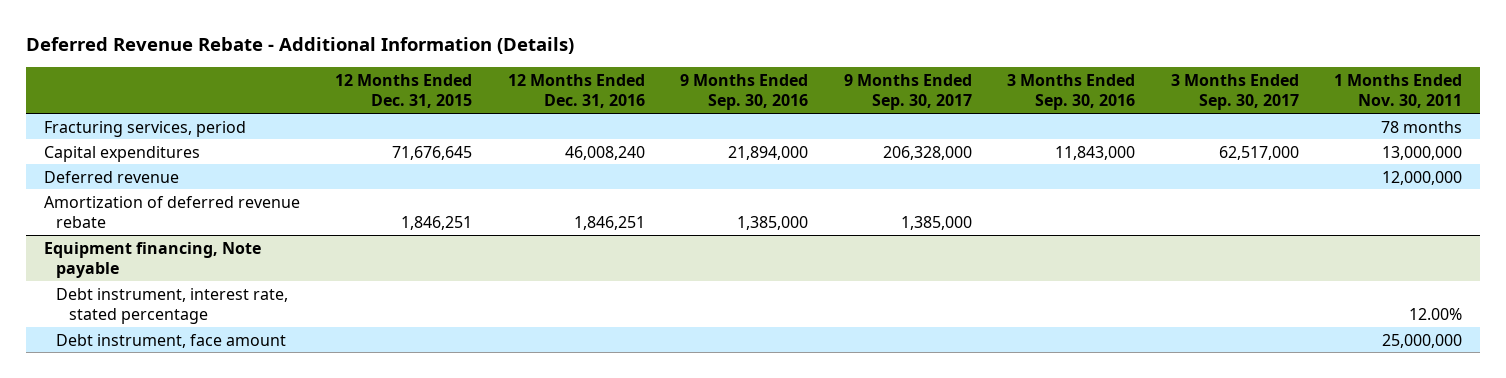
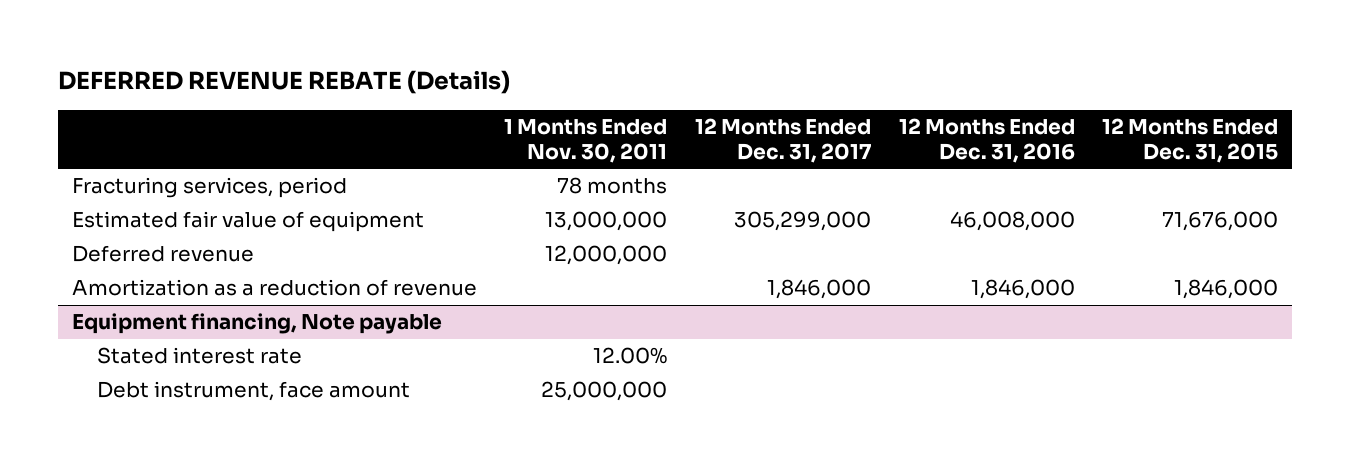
[26,37,575,55] Deferred Revenue Rebate - Additional Information (Details) -> [57,70,510,95] DEFERRED REVENUE REBATE (Details)
[680,73,809,111] 9 Months Ended Sep. 30, 2016 -> none
[843,73,972,111] 9 Months Ended Sep. 30, 2017 -> none
[1007,73,1136,111] 3 Months Ended Sep. 30, 2016 -> none
[1170,73,1299,111] 3 Months Ended Sep. 30, 2017 -> none
none -> [694,118,871,163] 12 Months Ended Dec. 31, 2017
[43,145,200,162] Capital expenditures -> none
none -> [71,211,424,233] Estimated fair value of equipment
[43,195,300,229] Amortization of deferred revenue rebate -> [71,279,477,297] Amortization as a reduction of revenue
[401,216,473,231] 1,846,251 -> [1174,279,1279,300] 1,846,000
[573,216,645,231] 1,846,251 -> [970,279,1075,300] 1,846,000
[56,287,289,325] Debt instrument, interest rate, stated percentage -> [97,347,303,365] Stated interest rate

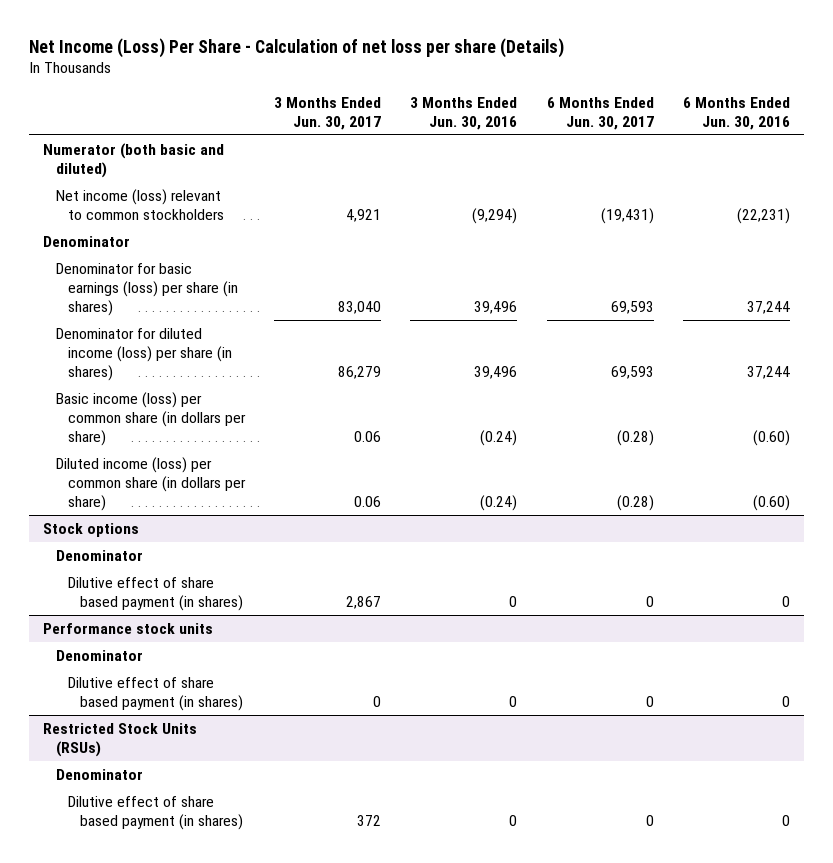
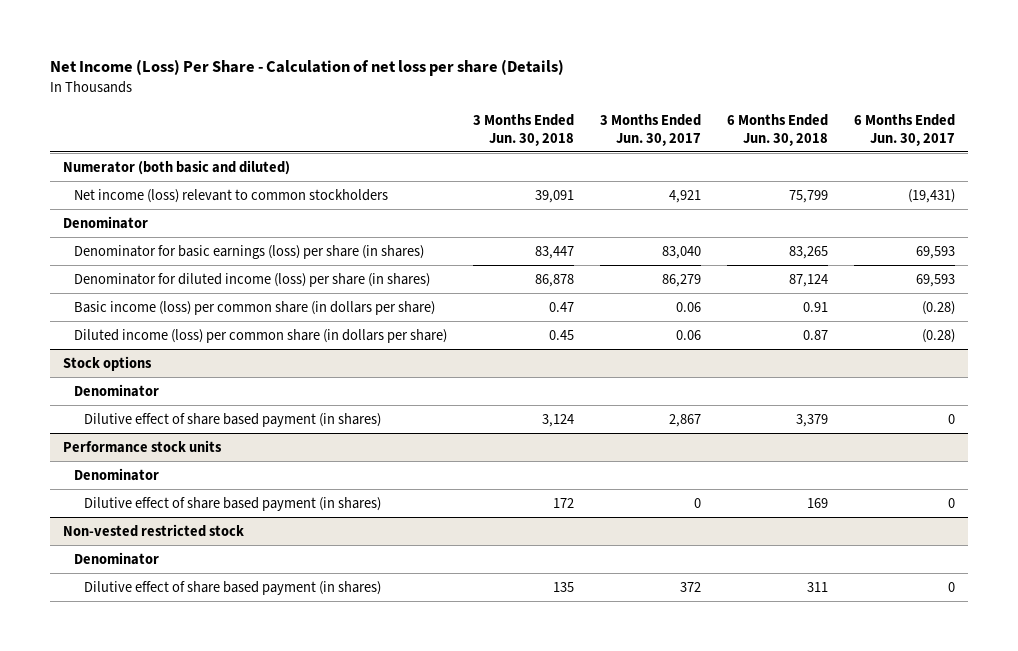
[410,96,518,130] 3 Months Ended Jun. 30, 2016 -> none
[682,96,790,130] 6 Months Ended Jun. 30, 2016 -> none
none -> [472,113,574,146] 3 Months Ended Jun. 30, 2018
none -> [726,113,828,146] 6 Months Ended Jun. 30, 2018
[43,722,198,757] Restricted Stock Units (RSUs) -> [63,523,245,537] Non-vested restricted stock

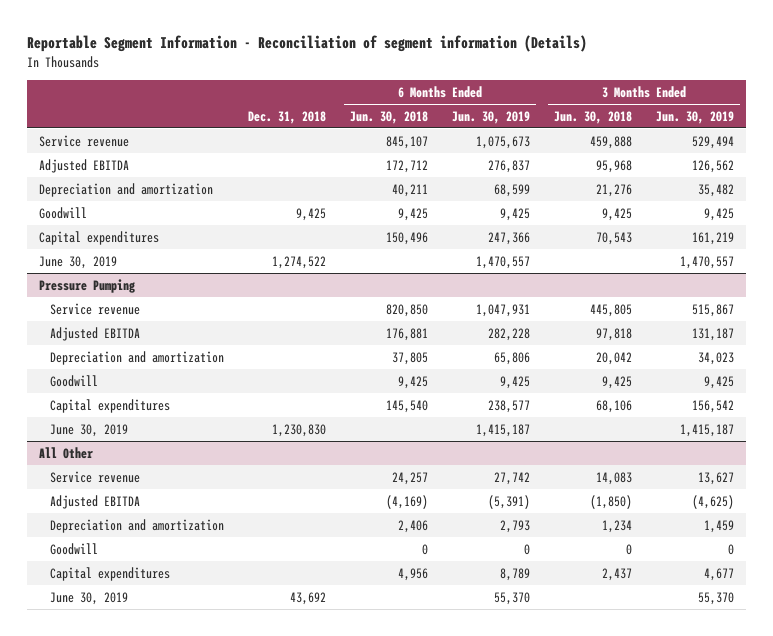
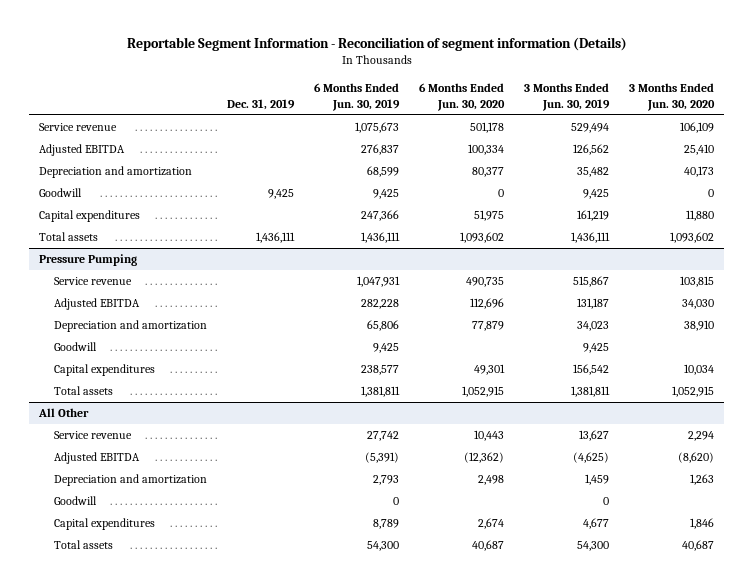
[247,110,326,124] Dec. 31, 2018 -> none
[349,110,428,124] Jun. 30, 2018 -> none
[553,110,632,124] Jun. 30, 2018 -> none
none -> [226,98,295,110] Dec. 31, 2019
none -> [418,82,505,111] 6 Months Ended Jun. 30, 2020
none -> [629,82,716,111] 3 Months Ended Jun. 30, 2020
[39,255,118,269] June 30, 2019 -> none
none -> [39,232,99,242] Total assets
[49,423,128,437] June 30, 2019 -> none
none -> [53,386,113,396] Total assets
[49,591,128,605] June 30, 2019 -> none
none -> [53,540,113,550] Total assets

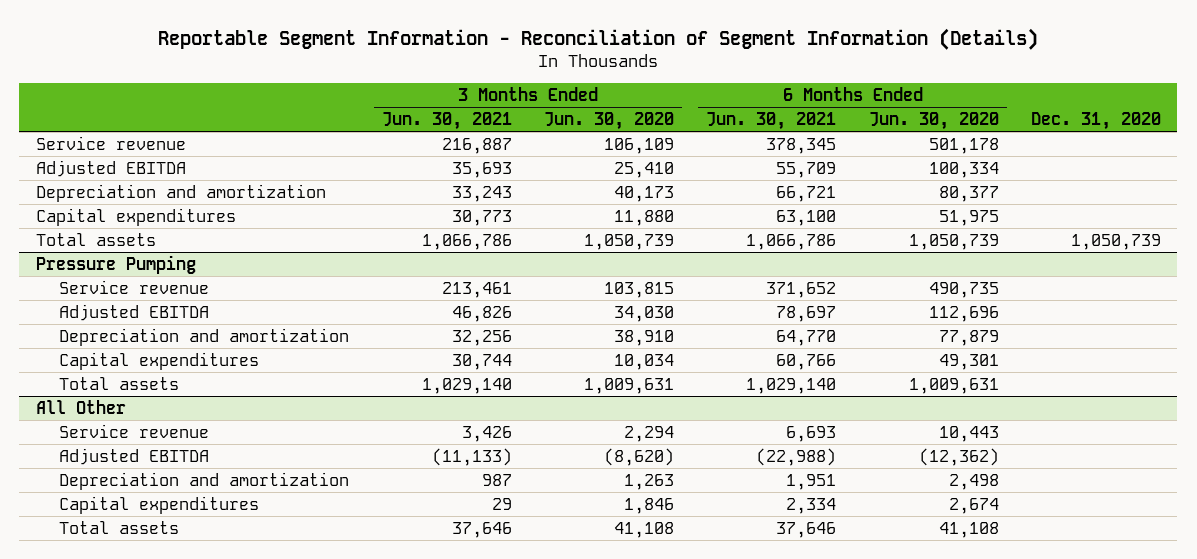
[126,36,627,51] Reportable Segment Information - Reconciliation of segment information (Details) -> [158,27,1039,50] Reportable Segment Information - Reconciliation of Segment Information (Details)
[226,98,295,110] Dec. 31, 2019 -> none
[313,82,400,111] 6 Months Ended Jun. 30, 2019 -> none
[524,82,611,111] 3 Months Ended Jun. 30, 2019 -> none
none -> [381,111,512,130] Jun. 30, 2021
none -> [706,111,837,130] Jun. 30, 2021
none -> [1031,111,1162,130] Dec. 31, 2020
[39,188,83,198] Goodwill -> none
[459,232,504,244] 1,093,602 -> [908,233,999,250] 1,050,739
[670,232,715,244] 1,093,602 -> [584,233,675,250] 1,050,739
[53,342,97,352] Goodwill -> none
[461,386,504,398] 1,052,915 -> [908,377,999,394] 1,009,631
[672,386,715,398] 1,052,915 -> [584,377,675,394] 1,009,631
[53,496,97,506] Goodwill -> none
[471,540,504,552] 40,687 -> [938,521,999,538] 41,108
[682,540,715,552] 40,687 -> [614,521,675,538] 41,108

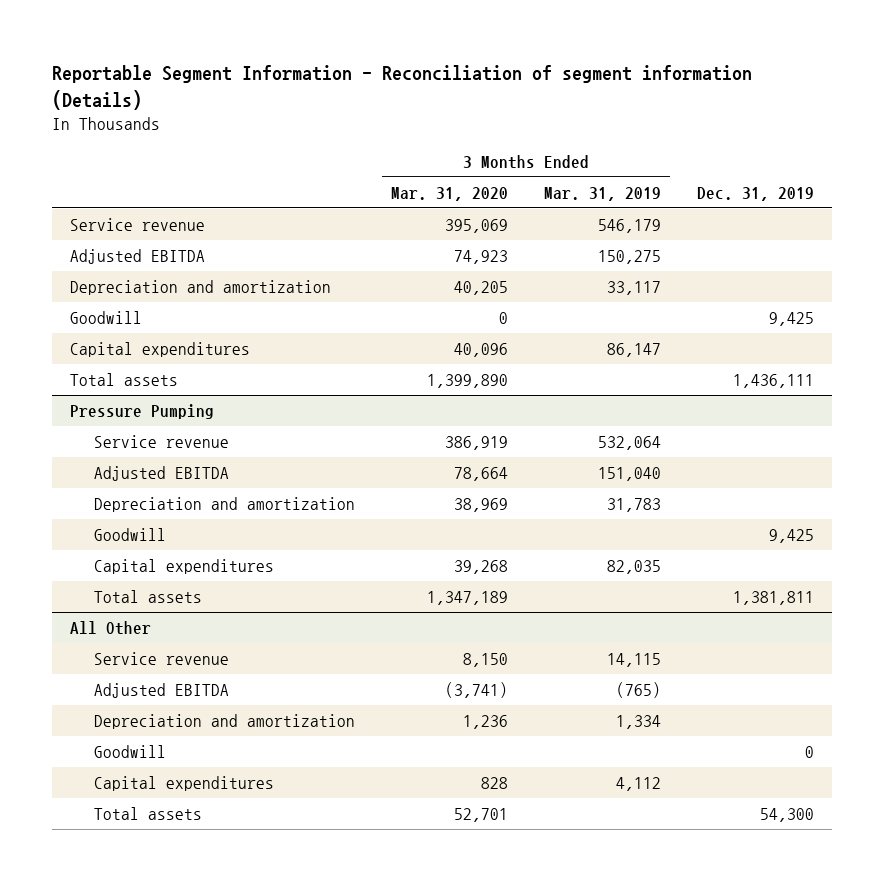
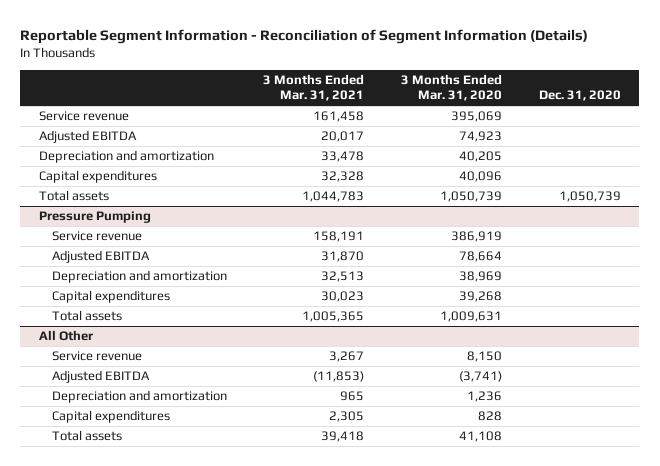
[52,65,753,110] Reportable Segment Information - Reconciliation of segment information (Details) -> [20,29,589,45] Reportable Segment Information - Reconciliation of Segment Information (Details)
[544,186,662,201] Mar. 31, 2019 -> none
[697,186,815,201] Dec. 31, 2019 -> none
none -> [263,74,365,102] 3 Months Ended Mar. 31, 2021
none -> [538,90,621,102] Dec. 31, 2020
[70,310,143,324] Goodwill -> none
[427,373,509,388] 1,399,890 -> [440,191,503,203] 1,050,739
[94,527,167,541] Goodwill -> none
[427,590,509,605] 1,347,189 -> [440,311,503,323] 1,009,631
[94,744,167,758] Goodwill -> none
[454,807,509,822] 52,701 -> [459,431,503,443] 41,108

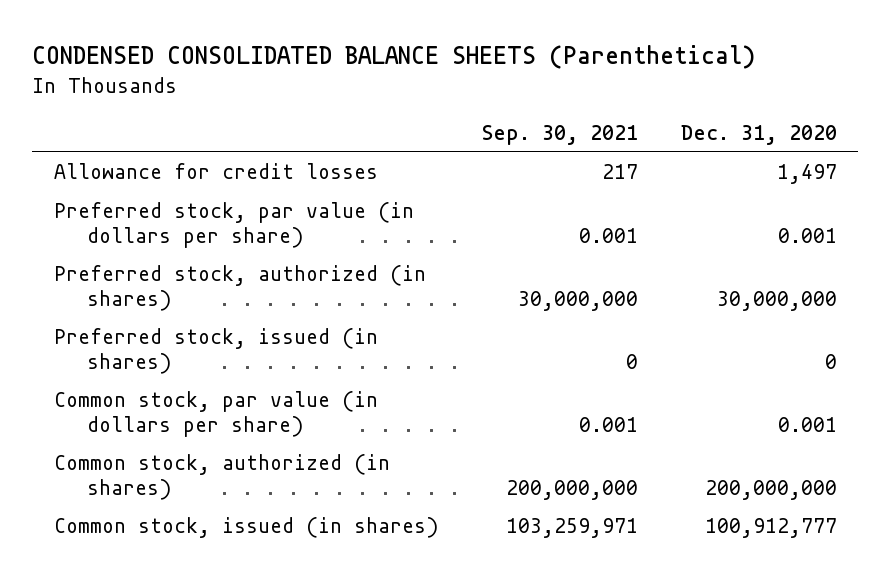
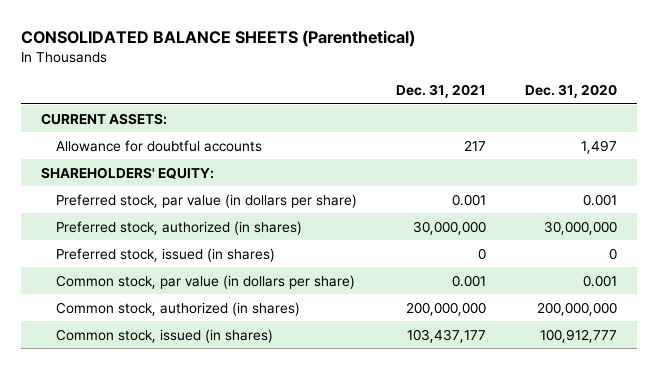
[32,45,756,70] CONDENSED CONSOLIDATED BALANCE SHEETS (Parenthetical) -> [20,30,415,48] CONSOLIDATED BALANCE SHEETS (Parenthetical)
[481,124,638,145] Sep. 30, 2021 -> none
none -> [395,84,486,99] Dec. 31, 2021
none -> [40,112,167,125] CURRENT ASSETS:
[53,163,378,180] Allowance for credit losses -> [55,139,262,152] Allowance for doubtful accounts
none -> [40,166,214,179] SHAREHOLDERS' EQUITY:

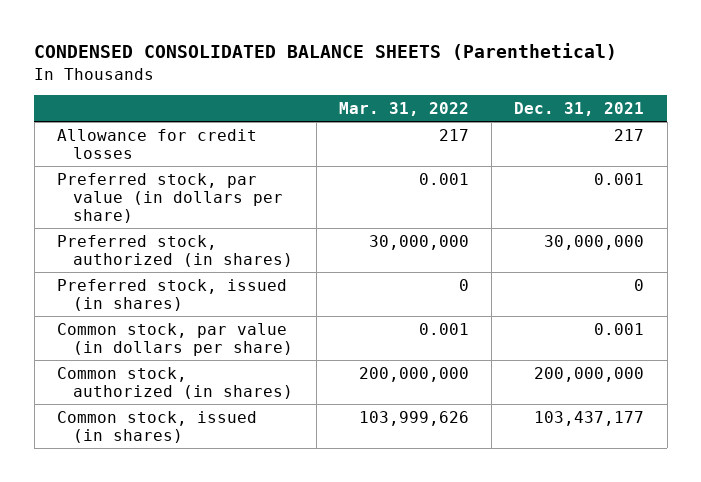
[20,30,415,48] CONSOLIDATED BALANCE SHEETS (Parenthetical) -> [34,43,618,61] CONDENSED CONSOLIDATED BALANCE SHEETS (Parenthetical)
[525,84,618,99] Dec. 31, 2020 -> none
none -> [338,101,469,116] Mar. 31, 2022
[40,112,167,125] CURRENT ASSETS: -> none
[40,166,214,179] SHAREHOLDERS' EQUITY: -> none
[55,139,262,152] Allowance for doubtful accounts -> [57,128,258,159] Allowance for credit losses

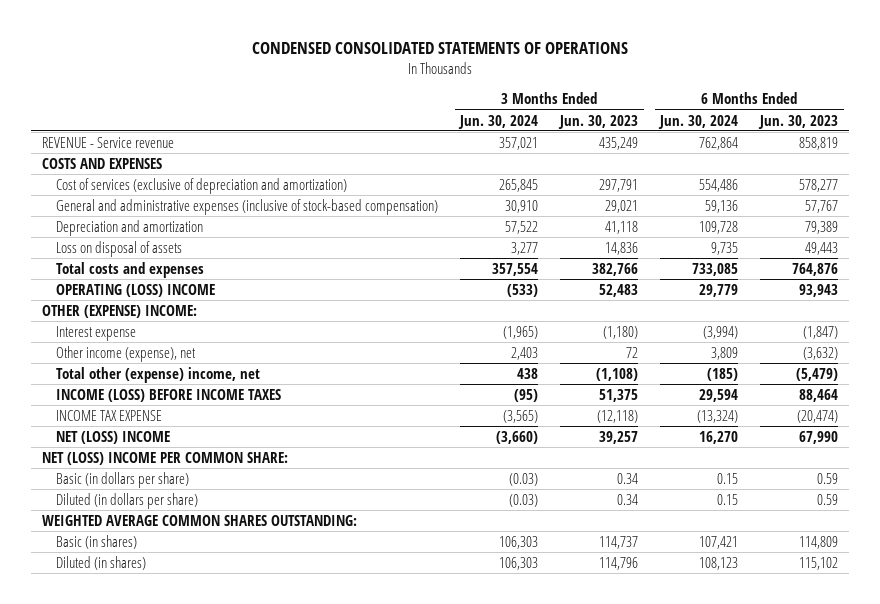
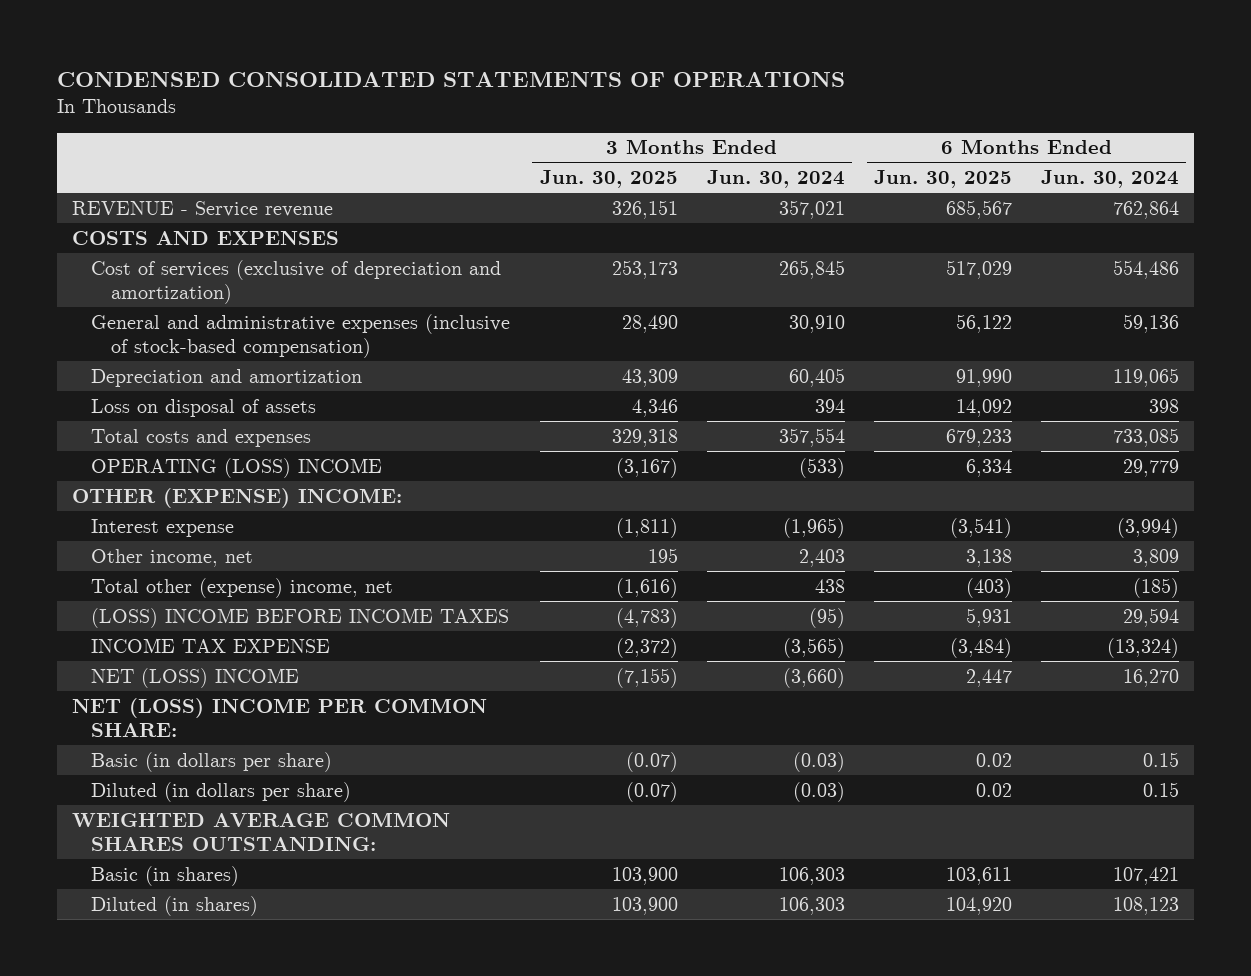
[558,114,639,129] Jun. 30, 2023 -> none
[758,114,839,129] Jun. 30, 2023 -> none
none -> [539,169,678,188] Jun. 30, 2025
none -> [873,169,1012,188] Jun. 30, 2025
[505,220,539,234] 57,522 -> [788,367,845,387] 60,405
[699,220,739,234] 109,728 -> [1113,367,1180,387] 119,065
[511,241,539,255] 3,277 -> [814,398,845,413] 394
[711,241,739,255] 9,735 -> [1149,398,1180,413] 398
[56,345,197,362] Other income (expense), net -> [91,548,254,567] Other income, net
[56,388,282,402] INCOME (LOSS) BEFORE INCOME TAXES -> [91,607,510,628] (LOSS) INCOME BEFORE INCOME TAXES

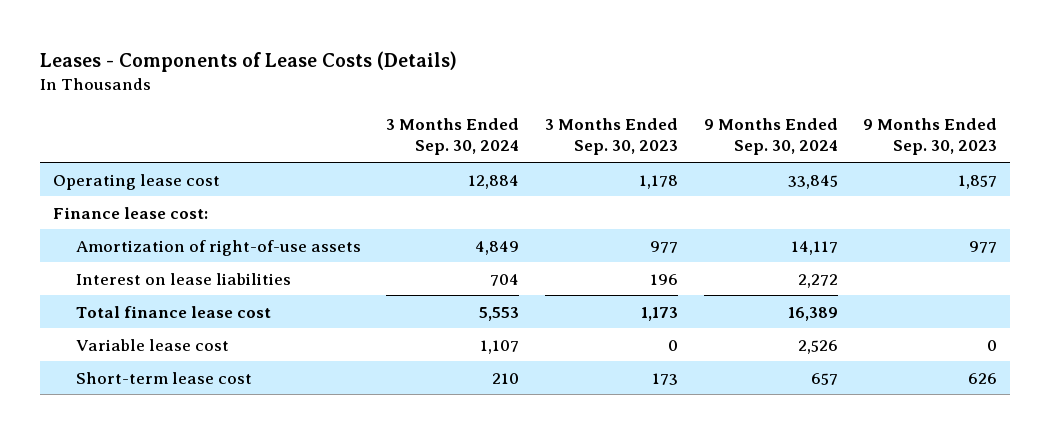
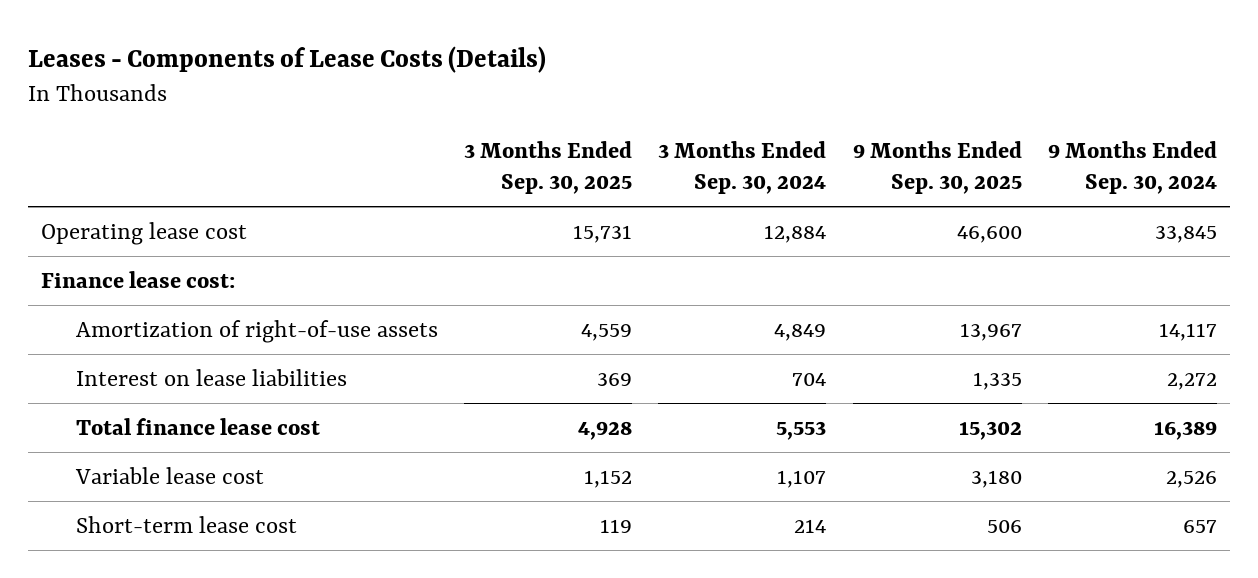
[544,117,678,156] 3 Months Ended Sep. 30, 2023 -> none
[863,117,998,156] 9 Months Ended Sep. 30, 2023 -> none
none -> [464,141,633,195] 3 Months Ended Sep. 30, 2025
none -> [852,141,1022,195] 9 Months Ended Sep. 30, 2025
[492,372,520,384] 210 -> [794,518,827,533] 214

